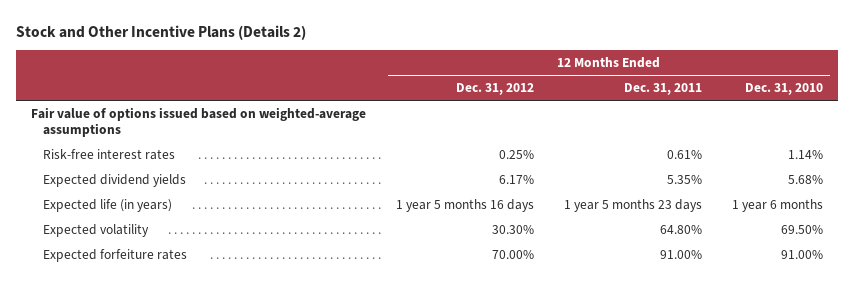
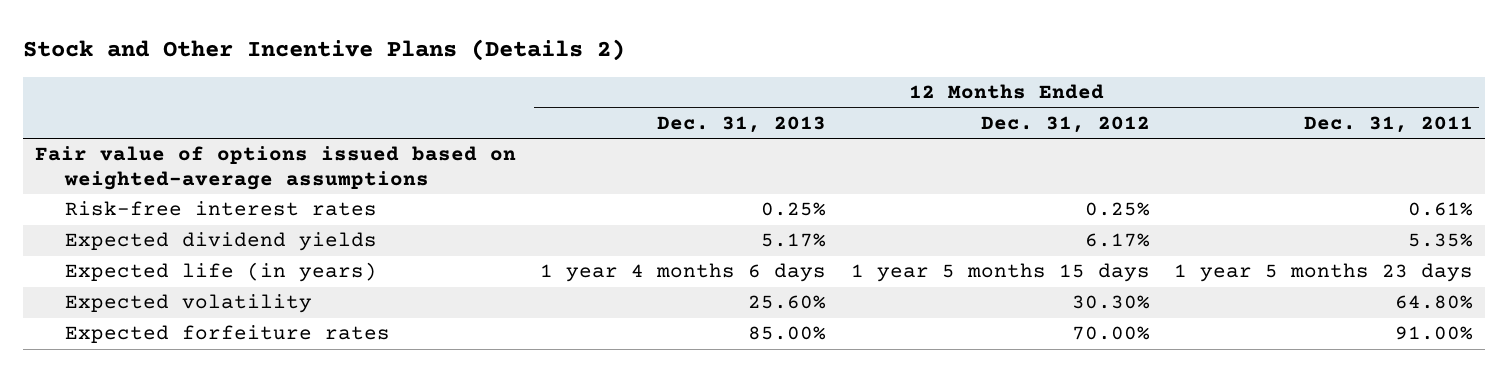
[744,83,823,96] Dec. 31, 2010 -> none
none -> [657,116,827,134] Dec. 31, 2013
[395,198,534,212] 1 year 5 months 16 days -> [850,263,1150,283] 1 year 5 months 15 days

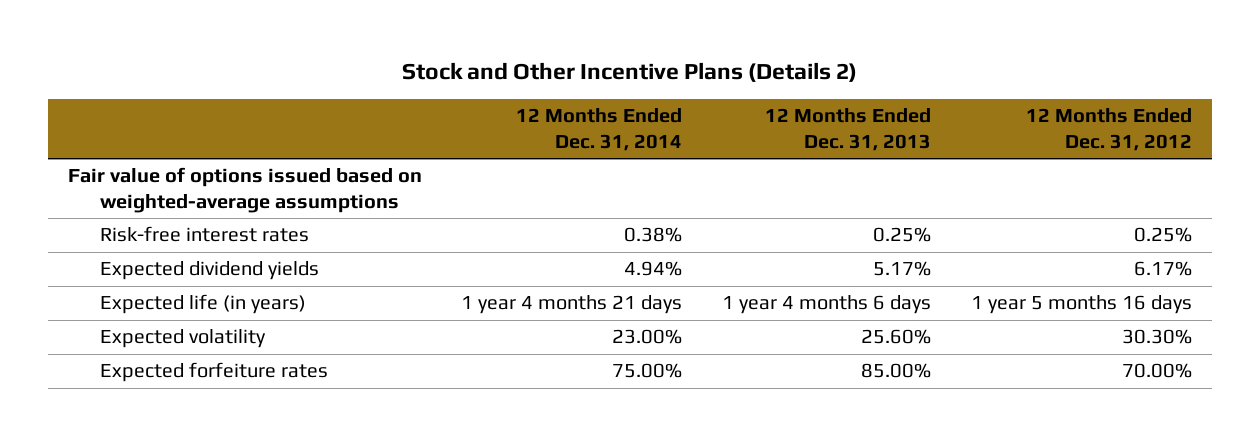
[1303,116,1473,134] Dec. 31, 2011 -> none
none -> [516,108,683,151] 12 Months Ended Dec. 31, 2014
[850,263,1150,283] 1 year 5 months 15 days -> [971,295,1193,315] 1 year 5 months 16 days

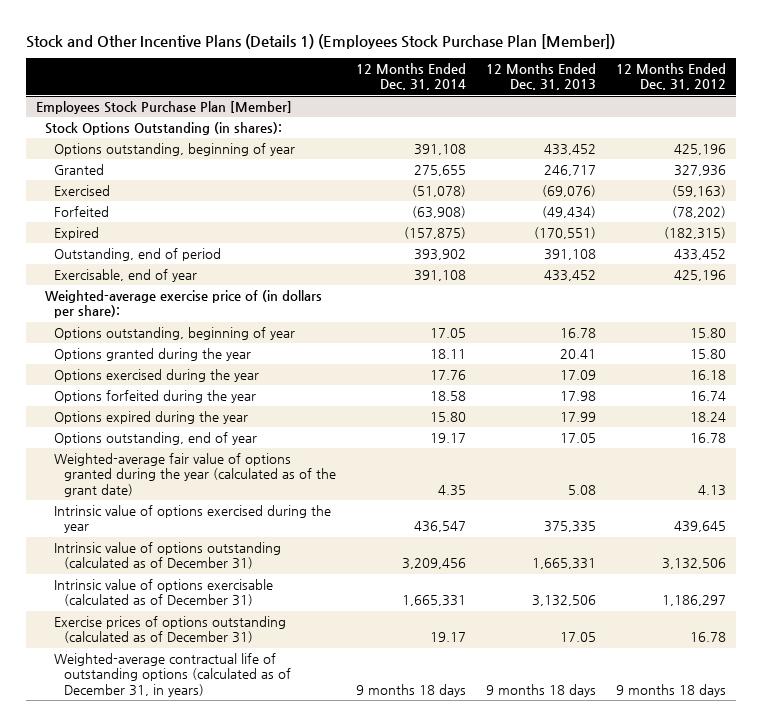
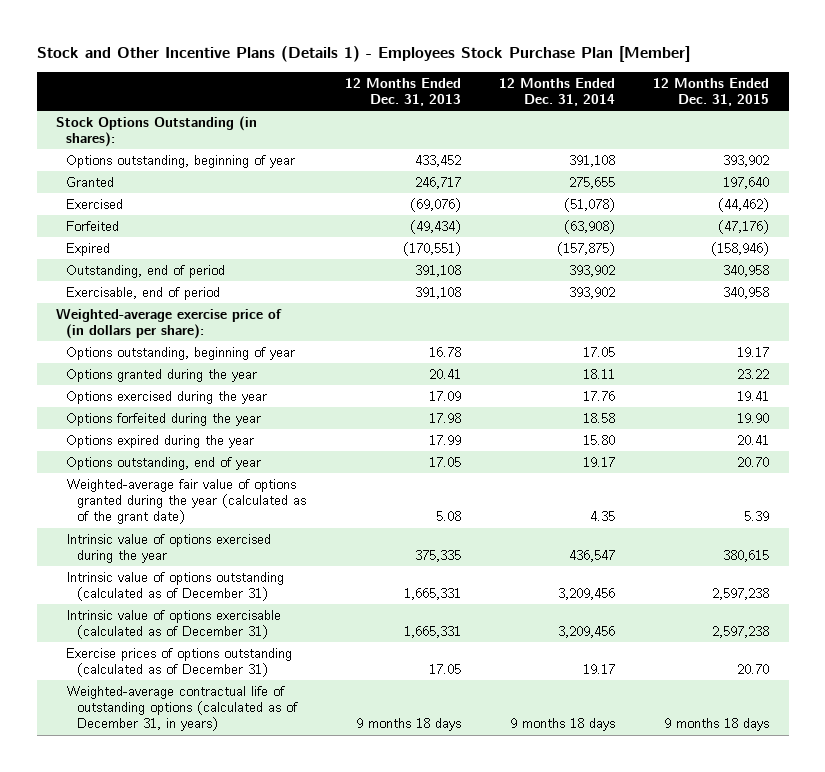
[26,33,616,49] Stock and Other Incentive Plans (Details 1) (Employees Stock Purchase Plan [Member]) -> [36,46,690,63] Stock and Other Incentive Plans (Details 1) - Employees Stock Purchase Plan [Member]
[615,62,726,91] 12 Months Ended Dec. 31, 2012 -> none
none -> [653,77,770,106] 12 Months Ended Dec. 31, 2015
[36,100,293,114] Employees Stock Purchase Plan [Member] -> none
[54,268,198,282] Exercisable, end of year -> [66,286,221,300] Exercisable, end of period
[413,269,466,281] 391,108 -> [568,286,615,299] 393,902
[543,269,596,281] 433,452 -> [414,286,461,299] 391,108
[401,595,466,607] 1,665,331 -> [557,626,615,639] 3,209,456
[531,595,596,607] 3,132,506 -> [403,626,461,639] 1,665,331

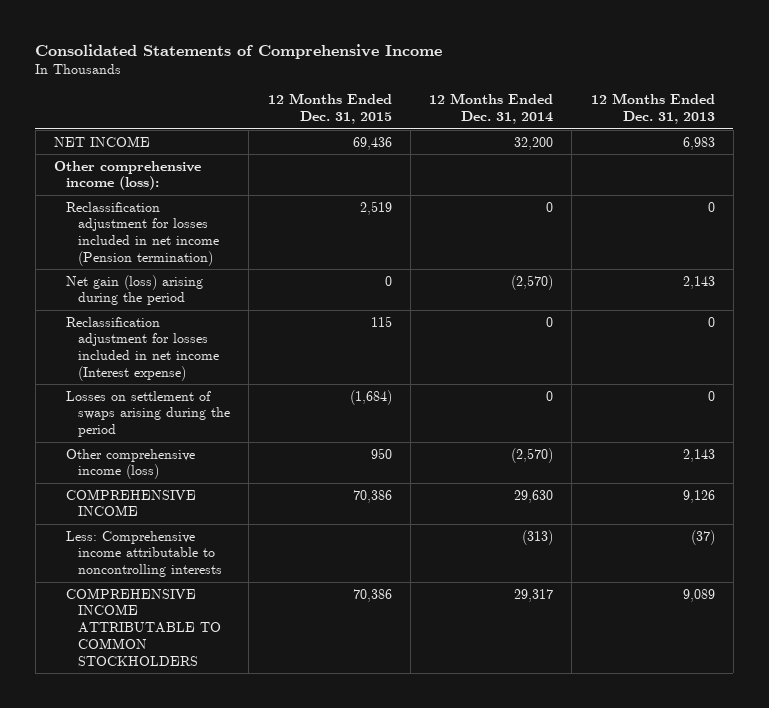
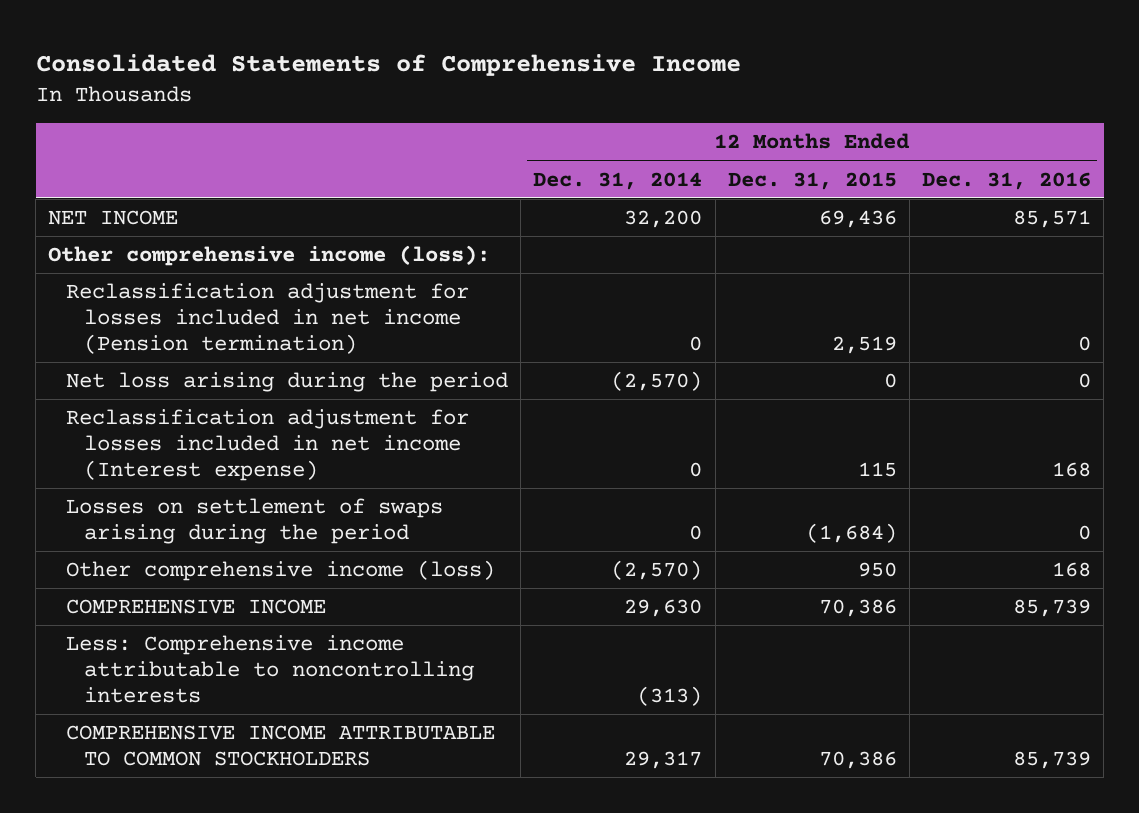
[590,93,715,125] 12 Months Ended Dec. 31, 2013 -> none
none -> [922,171,1092,190] Dec. 31, 2016
[66,274,204,306] Net gain (loss) arising during the period -> [66,372,509,393] Net loss arising during the period

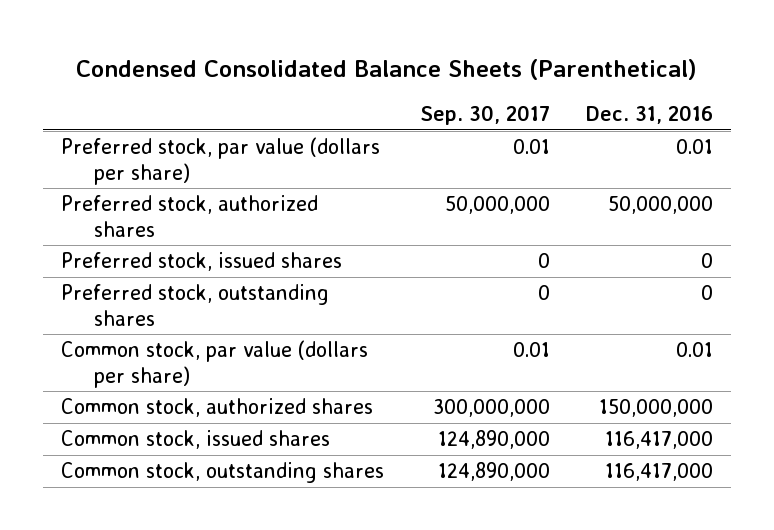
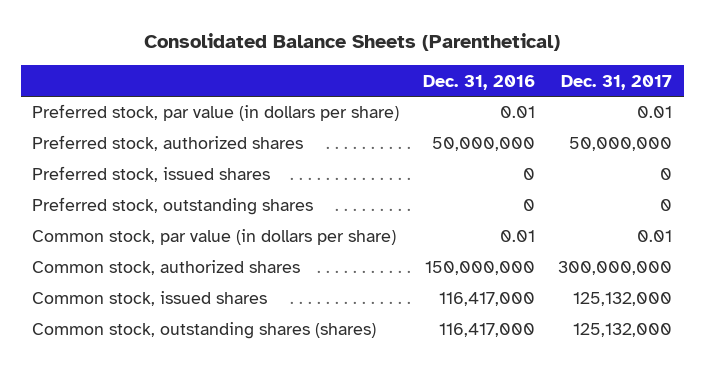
[76,58,698,80] Condensed Consolidated Balance Sheets (Parenthetical) -> [144,32,561,51] Consolidated Balance Sheets (Parenthetical)
[420,105,551,126] Sep. 30, 2017 -> none
none -> [560,74,672,90] Dec. 31, 2017
[61,137,381,185] Preferred stock, par value (dollars per share) -> [32,104,400,122] Preferred stock, par value (in dollars per share)
[61,340,369,388] Common stock, par value (dollars per share) -> [32,229,397,246] Common stock, par value (in dollars per share)
[61,462,385,484] Common stock, outstanding shares -> [32,322,377,340] Common stock, outstanding shares (shares)

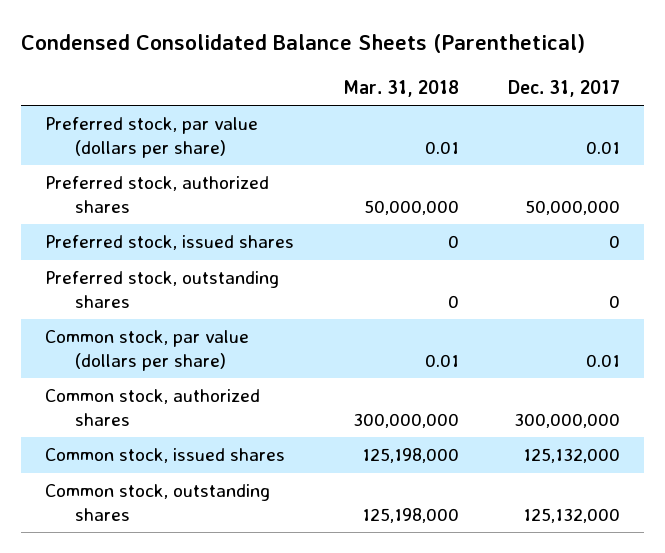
[144,32,561,51] Consolidated Balance Sheets (Parenthetical) -> [20,34,585,54] Condensed Consolidated Balance Sheets (Parenthetical)
[422,74,535,90] Dec. 31, 2016 -> none
none -> [343,79,460,97] Mar. 31, 2018
[32,104,400,122] Preferred stock, par value (in dollars per share) -> [45,117,259,158] Preferred stock, par value (dollars per share)
[32,229,397,246] Common stock, par value (in dollars per share) -> [45,330,250,371] Common stock, par value (dollars per share)
[32,322,377,340] Common stock, outstanding shares (shares) -> [45,484,271,521] Common stock, outstanding shares

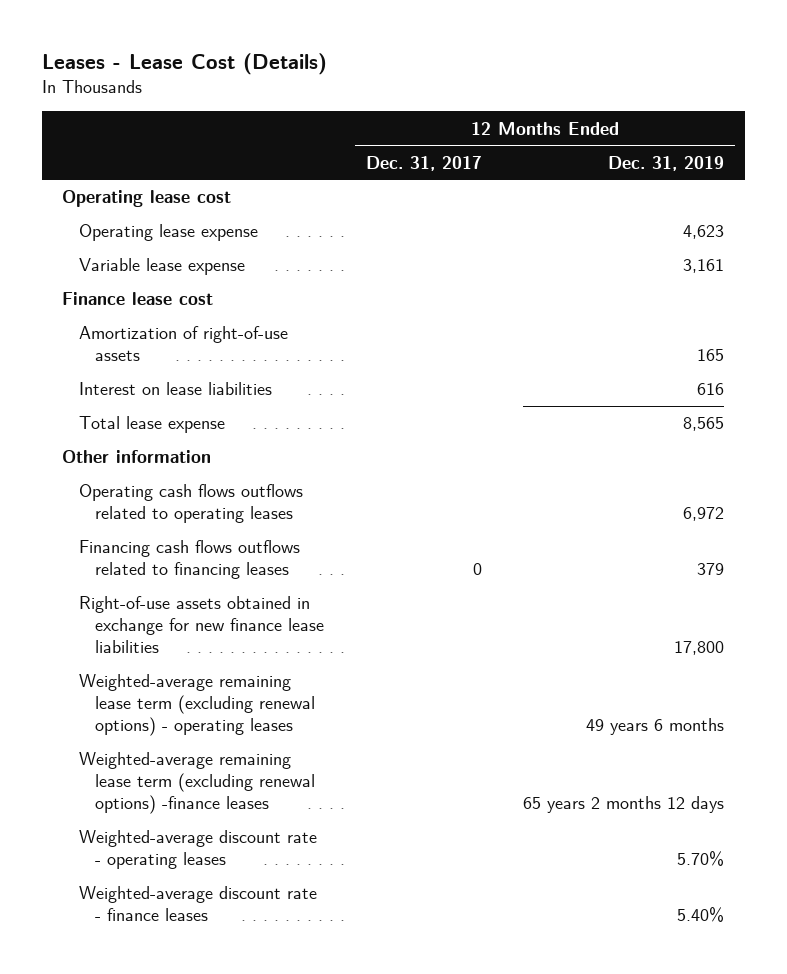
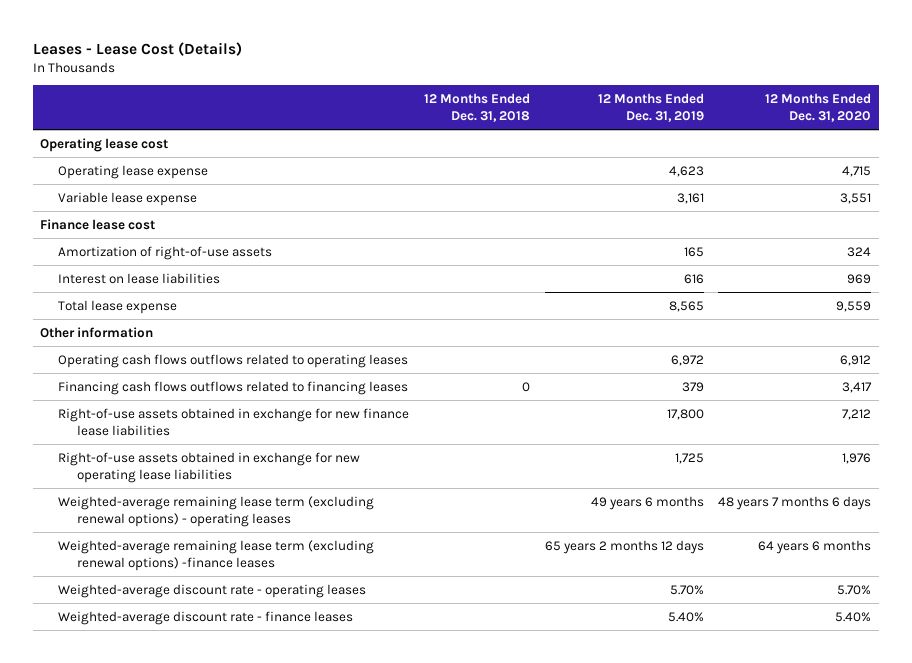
[365,155,482,171] Dec. 31, 2017 -> none
none -> [424,92,531,122] 12 Months Ended Dec. 31, 2018
none -> [765,92,872,122] 12 Months Ended Dec. 31, 2020
none -> [58,451,361,483] Right-of-use assets obtained in exchange for new operating lease liabilities

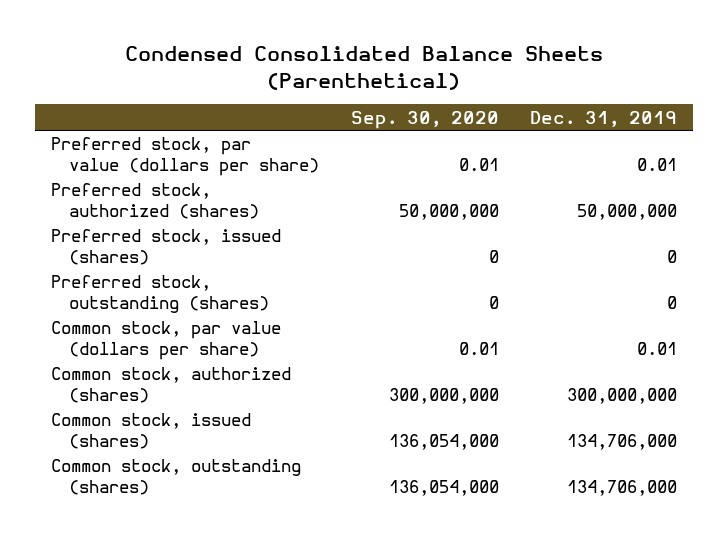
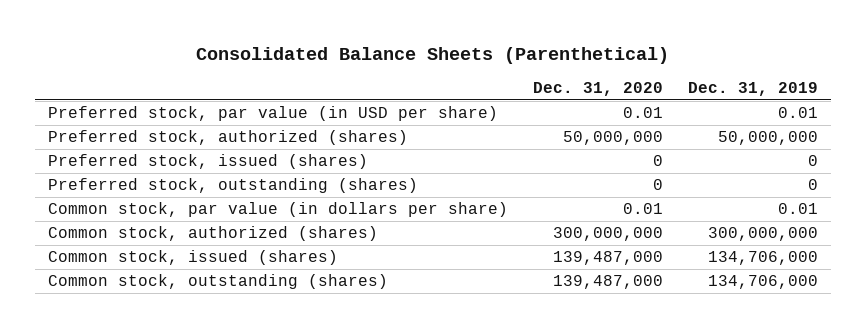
[125,46,604,90] Condensed Consolidated Balance Sheets (Parenthetical) -> [195,46,669,64] Consolidated Balance Sheets (Parenthetical)
[350,110,499,129] Sep. 30, 2020 -> none
none -> [532,82,663,97] Dec. 31, 2020
[50,137,319,176] Preferred stock, par value (dollars per share) -> [47,106,498,122] Preferred stock, par value (in USD per share)
[50,321,281,360] Common stock, par value (dollars per share) -> [47,202,508,218] Common stock, par value (in dollars per share)

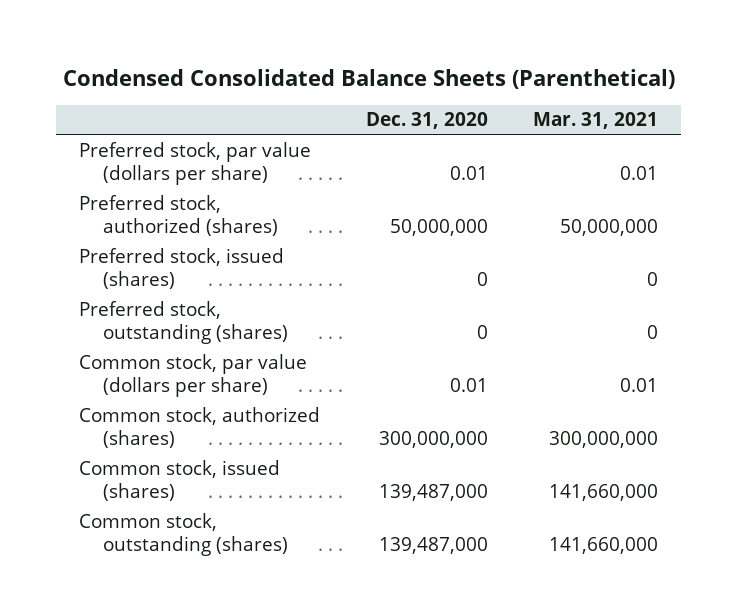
[195,46,669,64] Consolidated Balance Sheets (Parenthetical) -> [62,68,675,89] Condensed Consolidated Balance Sheets (Parenthetical)
[688,82,819,97] Dec. 31, 2019 -> none
none -> [533,112,659,130] Mar. 31, 2021
[47,106,498,122] Preferred stock, par value (in USD per share) -> [79,141,312,185] Preferred stock, par value (dollars per share)
[47,202,508,218] Common stock, par value (in dollars per share) -> [79,353,308,397] Common stock, par value (dollars per share)

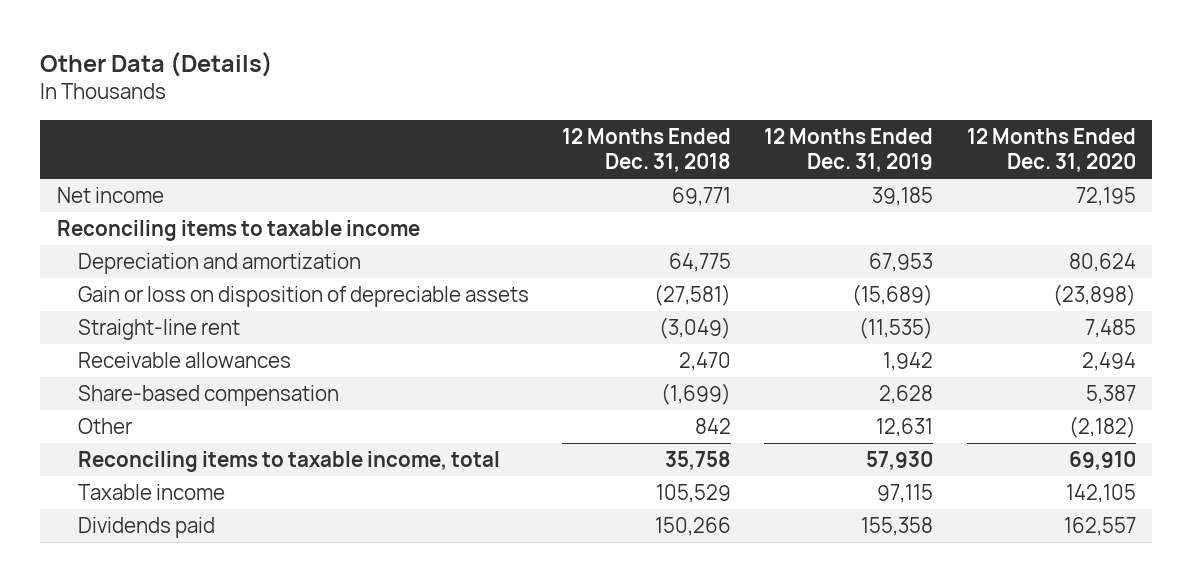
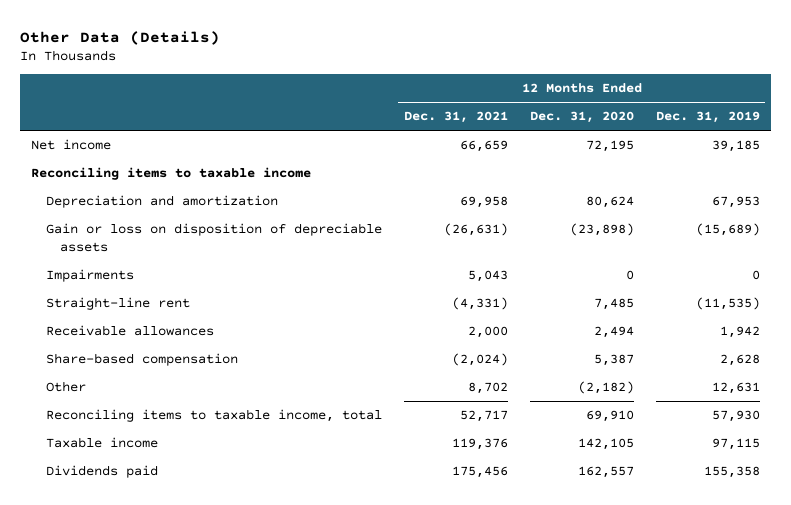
[561,127,731,172] 12 Months Ended Dec. 31, 2018 -> none
none -> [403,111,508,124] Dec. 31, 2021
none -> [45,269,134,283] Impairments

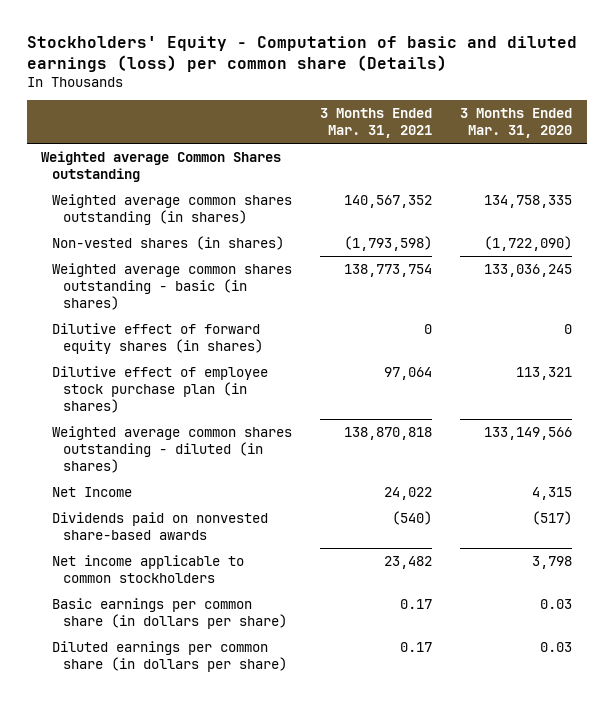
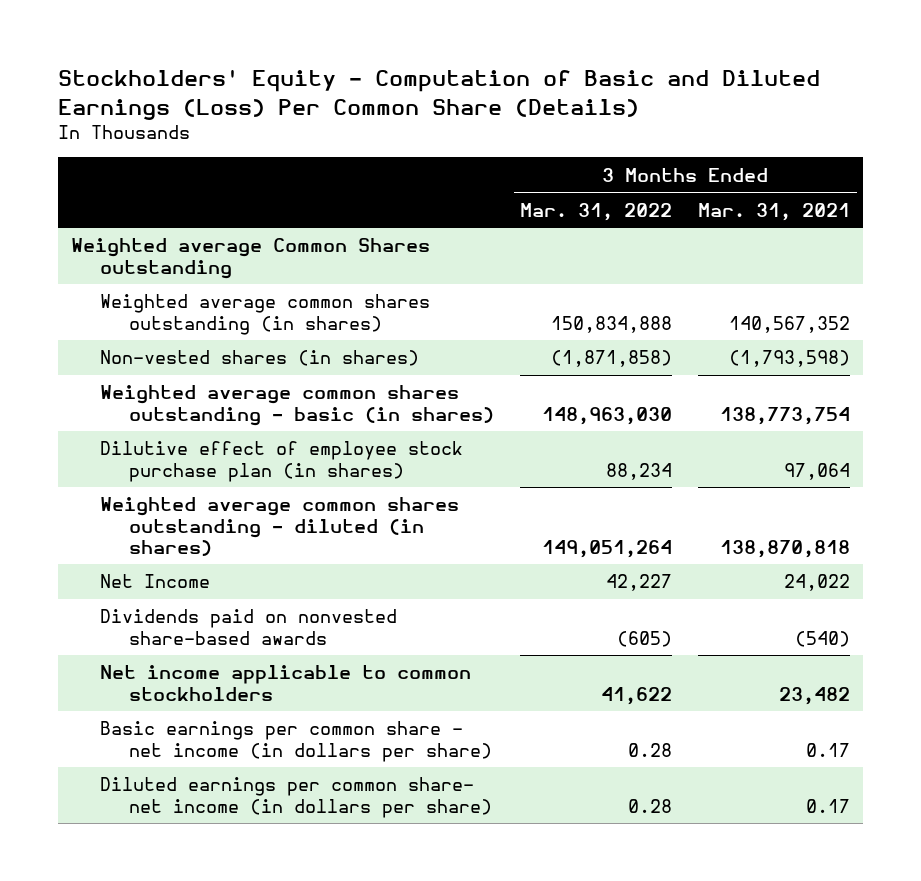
[27,35,578,72] Stockholders' Equity - Computation of basic and diluted earnings (loss) per common share (Details) -> [58,69,821,120] Stockholders' Equity - Computation of Basic and Diluted Earnings (Loss) Per Common Share (Details)
[460,108,573,139] 3 Months Ended Mar. 31, 2020 -> none
none -> [520,202,673,221] Mar. 31, 2022
[52,322,263,354] Dilutive effect of forward equity shares (in shares) -> none
[52,597,287,629] Basic earnings per common share (in dollars per share) -> [100,721,492,762] Basic earnings per common share - net income (in dollars per share)
[52,640,287,672] Diluted earnings per common share (in dollars per share) -> [100,777,492,818] Diluted earnings per common share- net income (in dollars per share)

